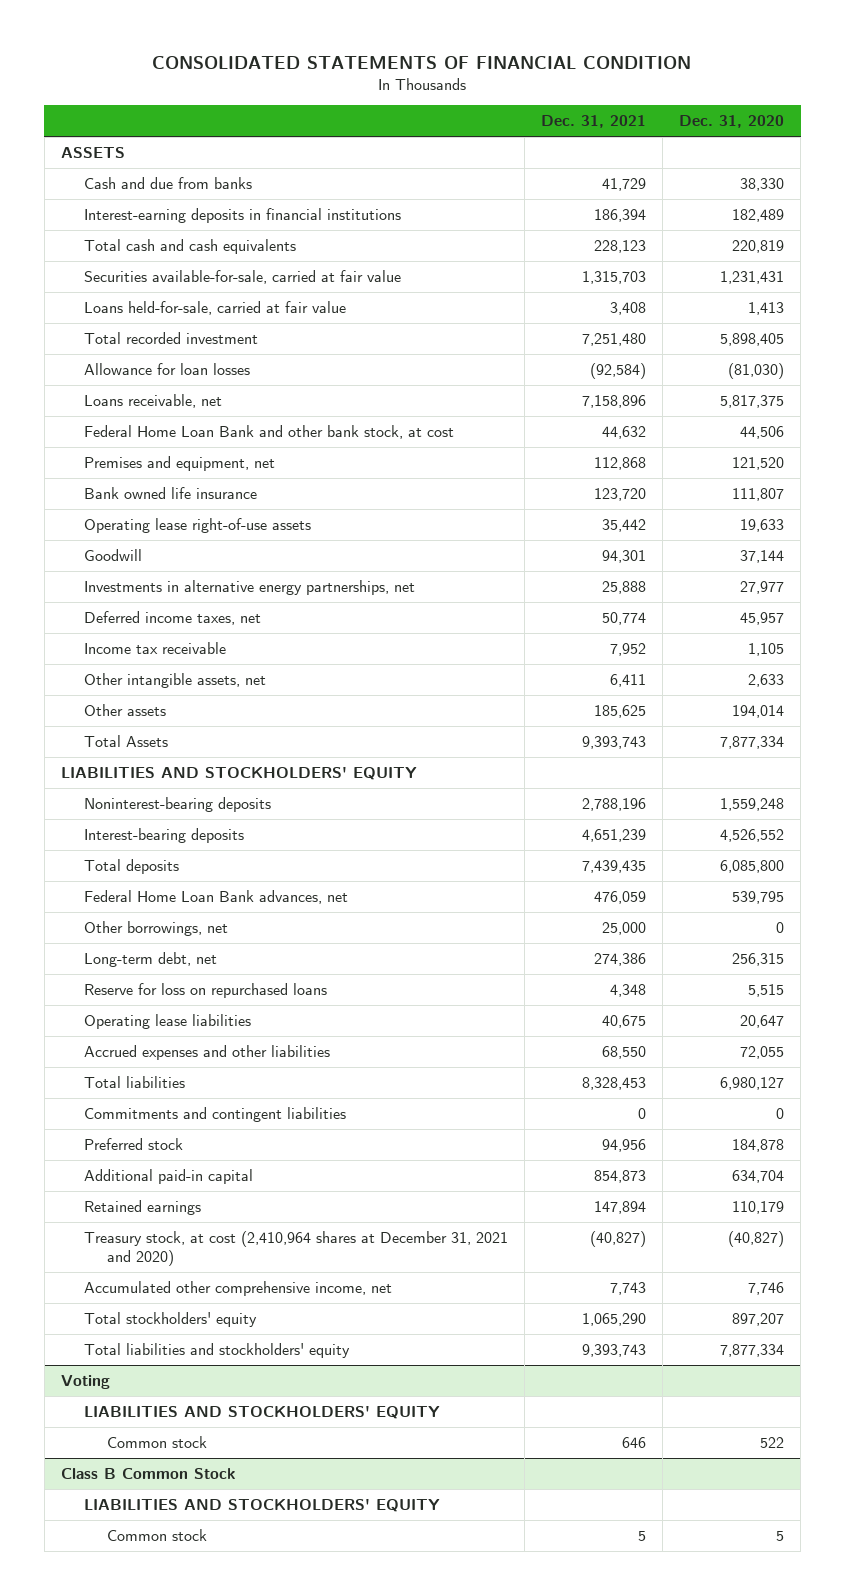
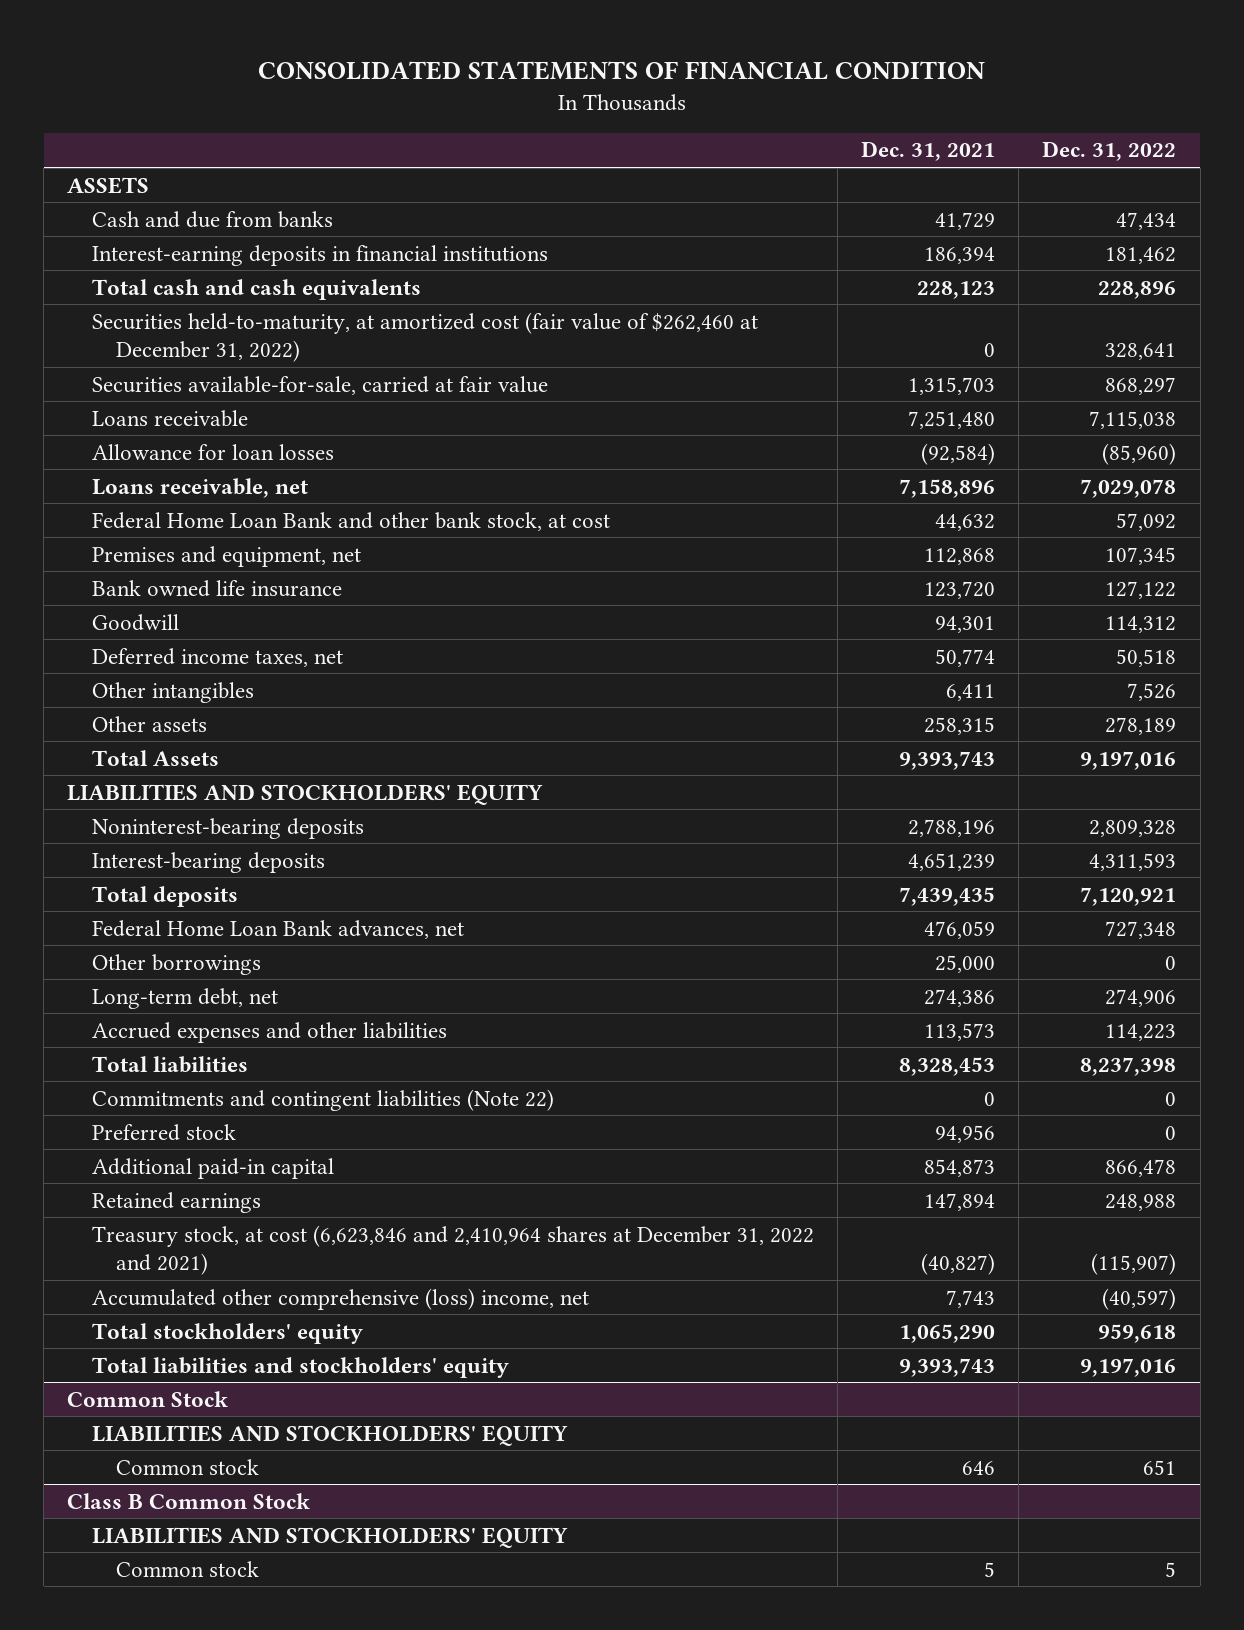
[679,115,785,129] Dec. 31, 2020 -> none
none -> [1042,141,1177,162] Dec. 31, 2022
none -> [91,311,758,362] Securities held-to-maturity, at amortized cost (fair value of $262,460 at December 31, 2022)
[84,300,347,315] Loans held-for-sale, carried at fair value -> none
[84,331,259,344] Total recorded investment -> [91,409,248,427] Loans receivable
[84,517,312,533] Operating lease right-of-use assets -> none
[84,579,416,595] Investments in alternative energy partnerships, net -> none
[84,641,227,654] Income tax receivable -> none
[84,672,267,688] Other intangible assets, net -> [91,681,254,703] Other intangibles
[594,704,647,718] 185,625 -> [924,716,996,735] 258,315
[84,920,229,936] Other borrowings, net -> [91,953,261,975] Other borrowings
[84,982,328,998] Reserve for loss on repurchased loans -> none
[84,1013,252,1029] Operating lease liabilities -> none
[602,1045,647,1059] 68,550 -> [924,1022,996,1041] 113,573
[84,1106,347,1122] Commitments and contingent liabilities -> [91,1088,554,1111] Commitments and contingent liabilities (Note 22)
[84,1230,509,1267] Treasury stock, at cost (2,410,964 shares at December 31, 2021 and 2020) -> [91,1224,814,1275] Treasury stock, at cost (6,623,846 and 2,410,964 shares at December 31, 2022 and 2021)
[84,1280,393,1296] Accumulated other comprehensive income, net -> [91,1287,589,1310] Accumulated other comprehensive (loss) income, net
[60,1374,110,1389] Voting -> [67,1390,229,1407] Common Stock

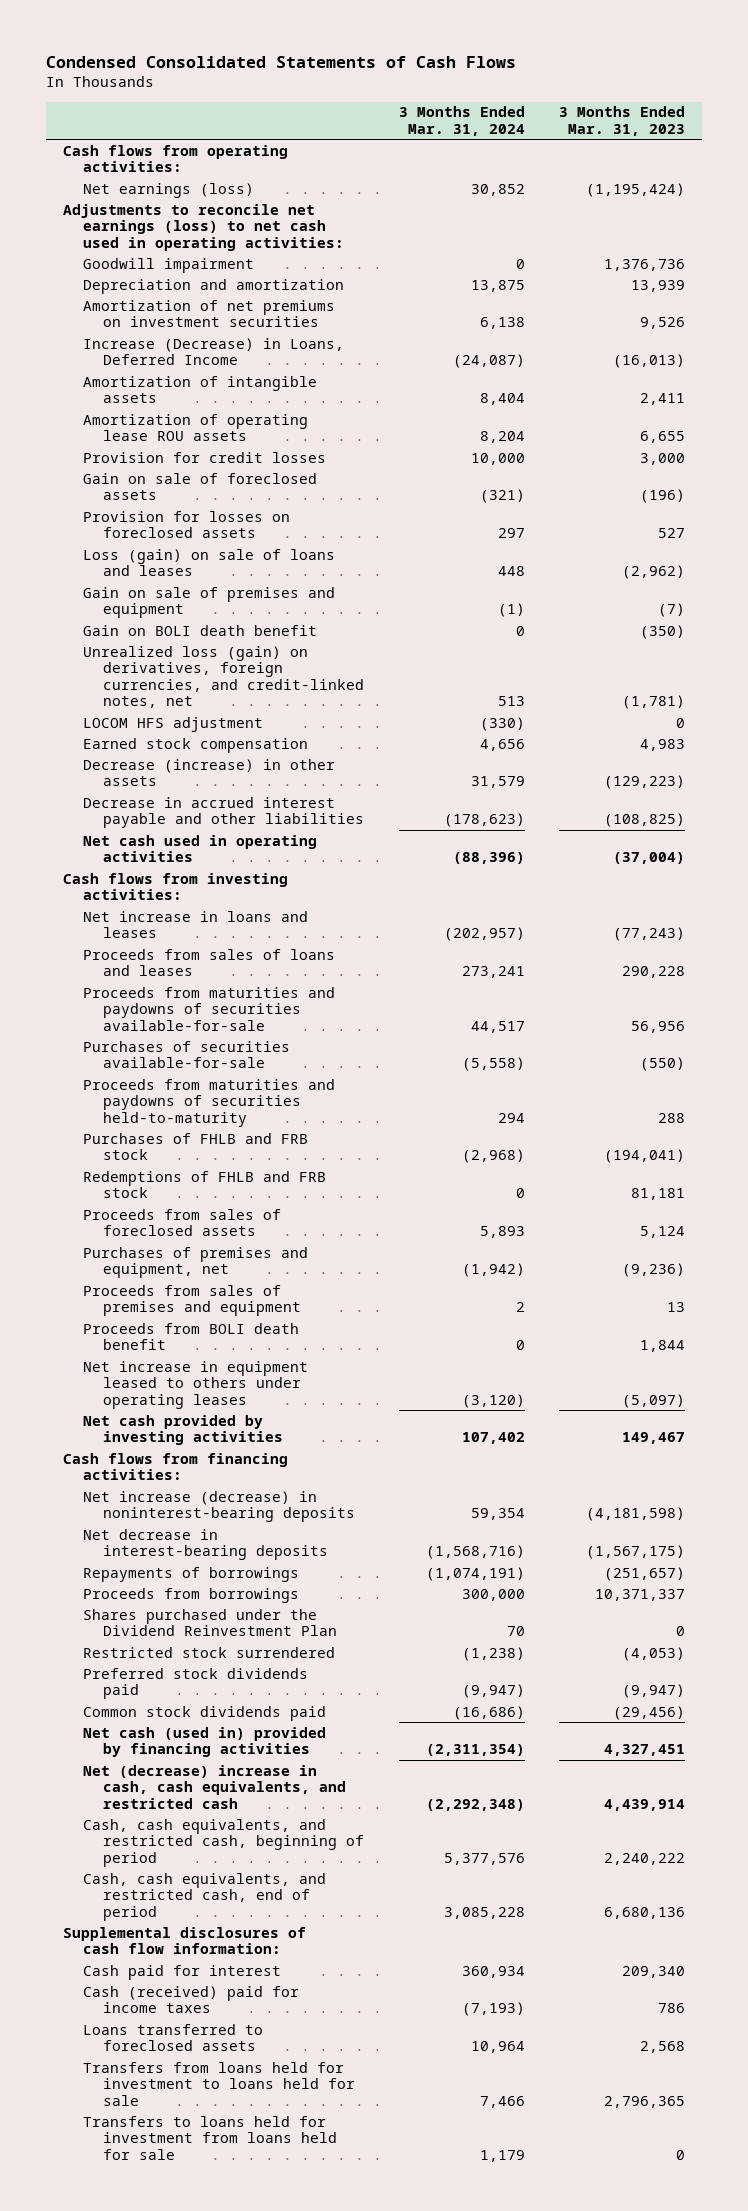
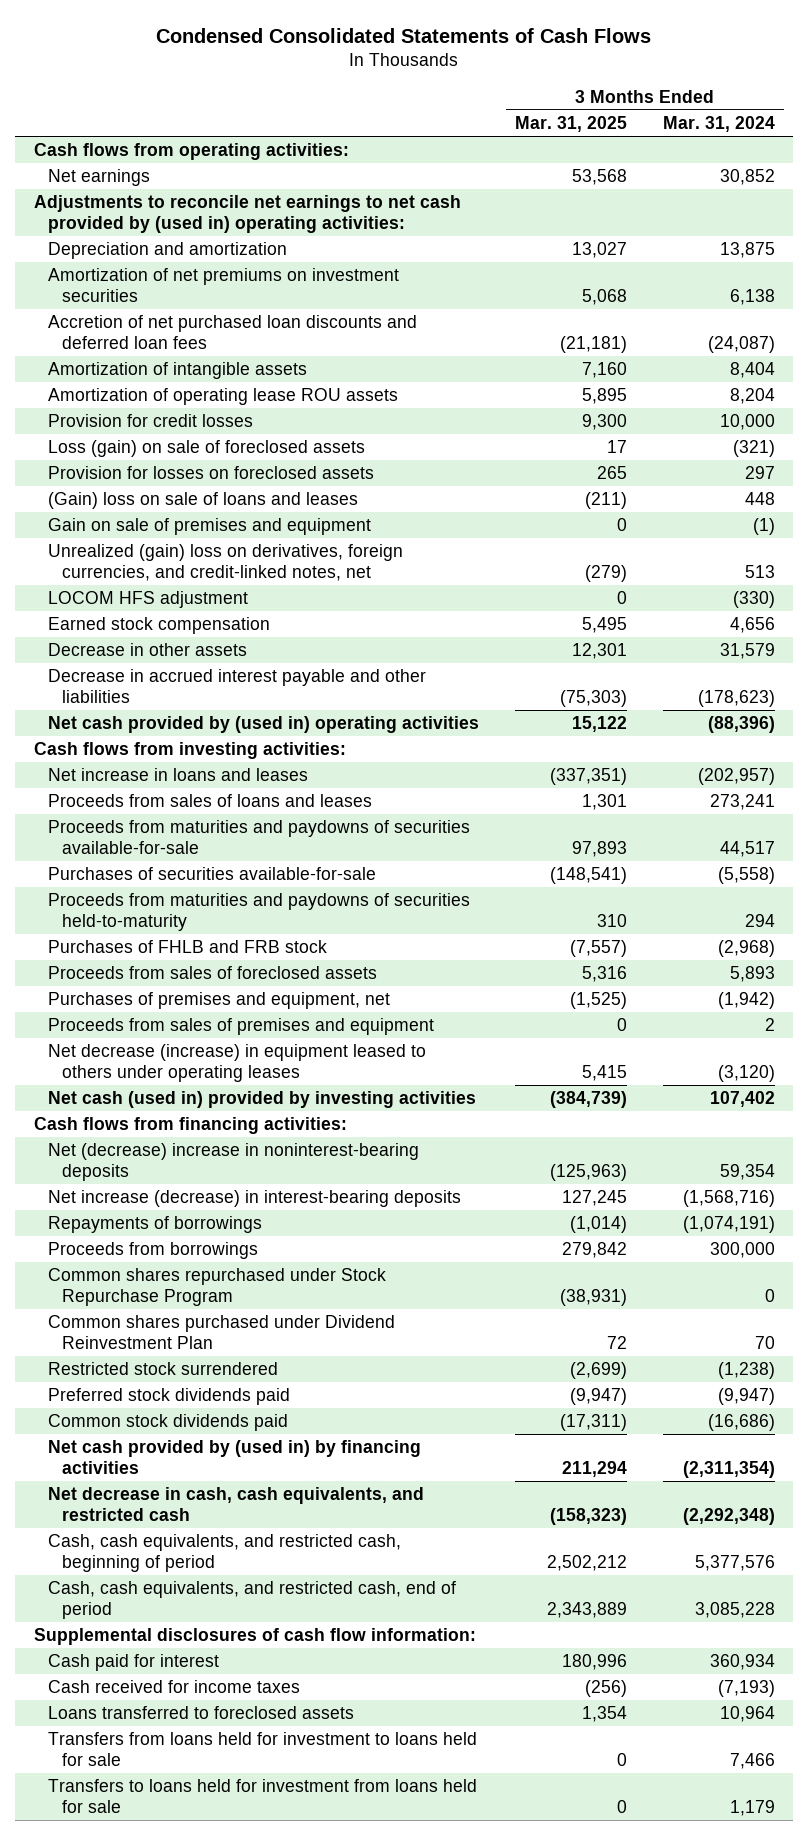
[558,106,685,136] 3 Months Ended Mar. 31, 2023 -> none
none -> [514,116,627,133] Mar. 31, 2025
[83,257,255,273] Goodwill impairment -> none
[83,182,255,198] Net earnings (loss) -> [47,169,150,187] Net earnings
[62,203,345,251] Adjustments to reconcile net earnings (loss) to net cash used in operating activities: -> [33,195,461,234] Adjustments to reconcile net earnings to net cash provided by (used in) operating activities:
[83,337,345,366] Increase (Decrease) in Loans, Deferred Income -> [47,315,417,350] Accretion of net purchased loan discounts and deferred loan fees
[83,472,318,501] Gain on sale of foreclosed assets -> [47,440,365,458] Loss (gain) on sale of foreclosed assets
[83,548,336,577] Loss (gain) on sale of loans and leases -> [47,492,358,510] (Gain) loss on sale of loans and leases
[83,624,318,636] Gain on BOLI death benefit -> none
[83,645,365,709] Unrealized loss (gain) on derivatives, foreign currencies, and credit-linked notes, net -> [47,544,403,582] Unrealized (gain) loss on derivatives, foreign currencies, and credit-linked notes, net
[83,758,336,787] Decrease (increase) in other assets -> [47,643,247,657] Decrease in other assets
[83,834,318,863] Net cash used in operating activities -> [47,716,479,734] Net cash provided by (used in) operating activities
[83,1170,327,1199] Redemptions of FHLB and FRB stock -> none
[83,1322,300,1351] Proceeds from BOLI death benefit -> none
[83,1360,309,1409] Net increase in equipment leased to others under operating leases -> [47,1044,426,1083] Net decrease (increase) in equipment leased to others under operating leases
[83,1414,284,1446] Net cash provided by investing activities -> [47,1091,476,1109] Net cash (used in) provided by investing activities
[83,1490,356,1523] Net increase (decrease) in noninterest-bearing deposits -> [47,1143,419,1182] Net (decrease) increase in noninterest-bearing deposits
[83,1528,329,1561] Net decrease in interest-bearing deposits -> [47,1190,461,1208] Net increase (decrease) in interest-bearing deposits
none -> [47,1268,386,1307] Common shares repurchased under Stock Repurchase Program
[83,1608,338,1637] Shares purchased under the Dividend Reinvestment Plan -> [47,1315,395,1350] Common shares purchased under Dividend Reinvestment Plan
[83,1726,327,1758] Net cash (used in) provided by financing activities -> [47,1440,421,1475] Net cash provided by (used in) by financing activities
[83,1764,347,1809] Net (decrease) increase in cash, cash equivalents, and restricted cash -> [47,1487,424,1522] Net decrease in cash, cash equivalents, and restricted cash
[83,1985,300,2014] Cash (received) paid for income taxes -> [47,1680,300,1694] Cash received for income taxes

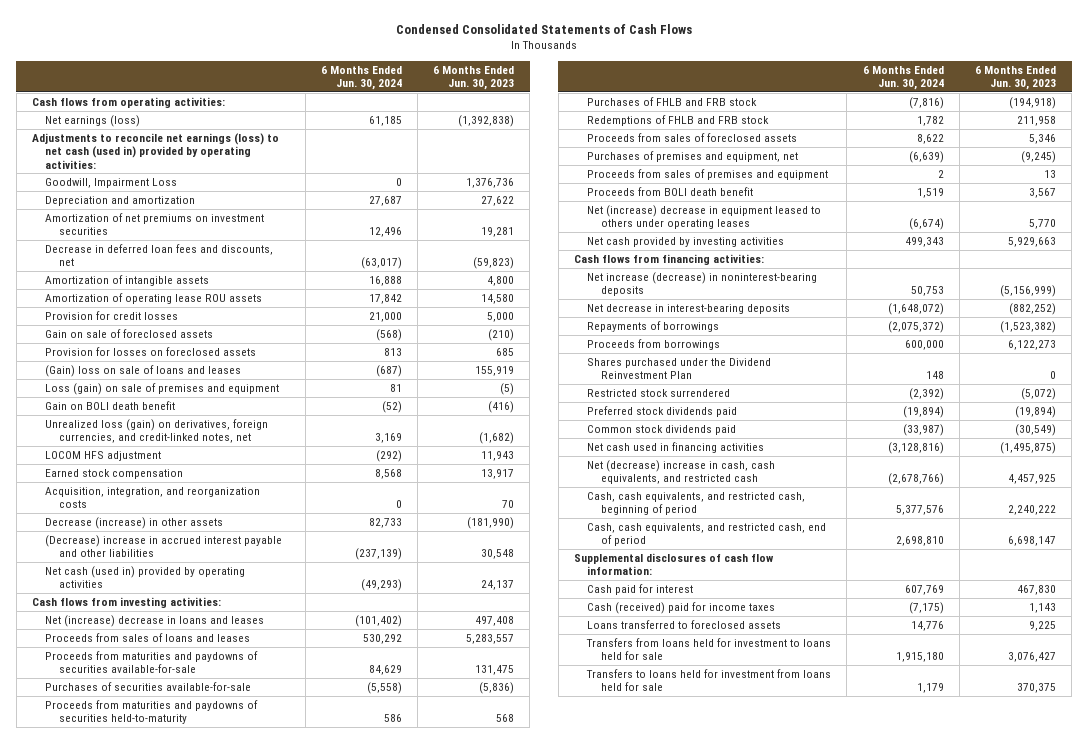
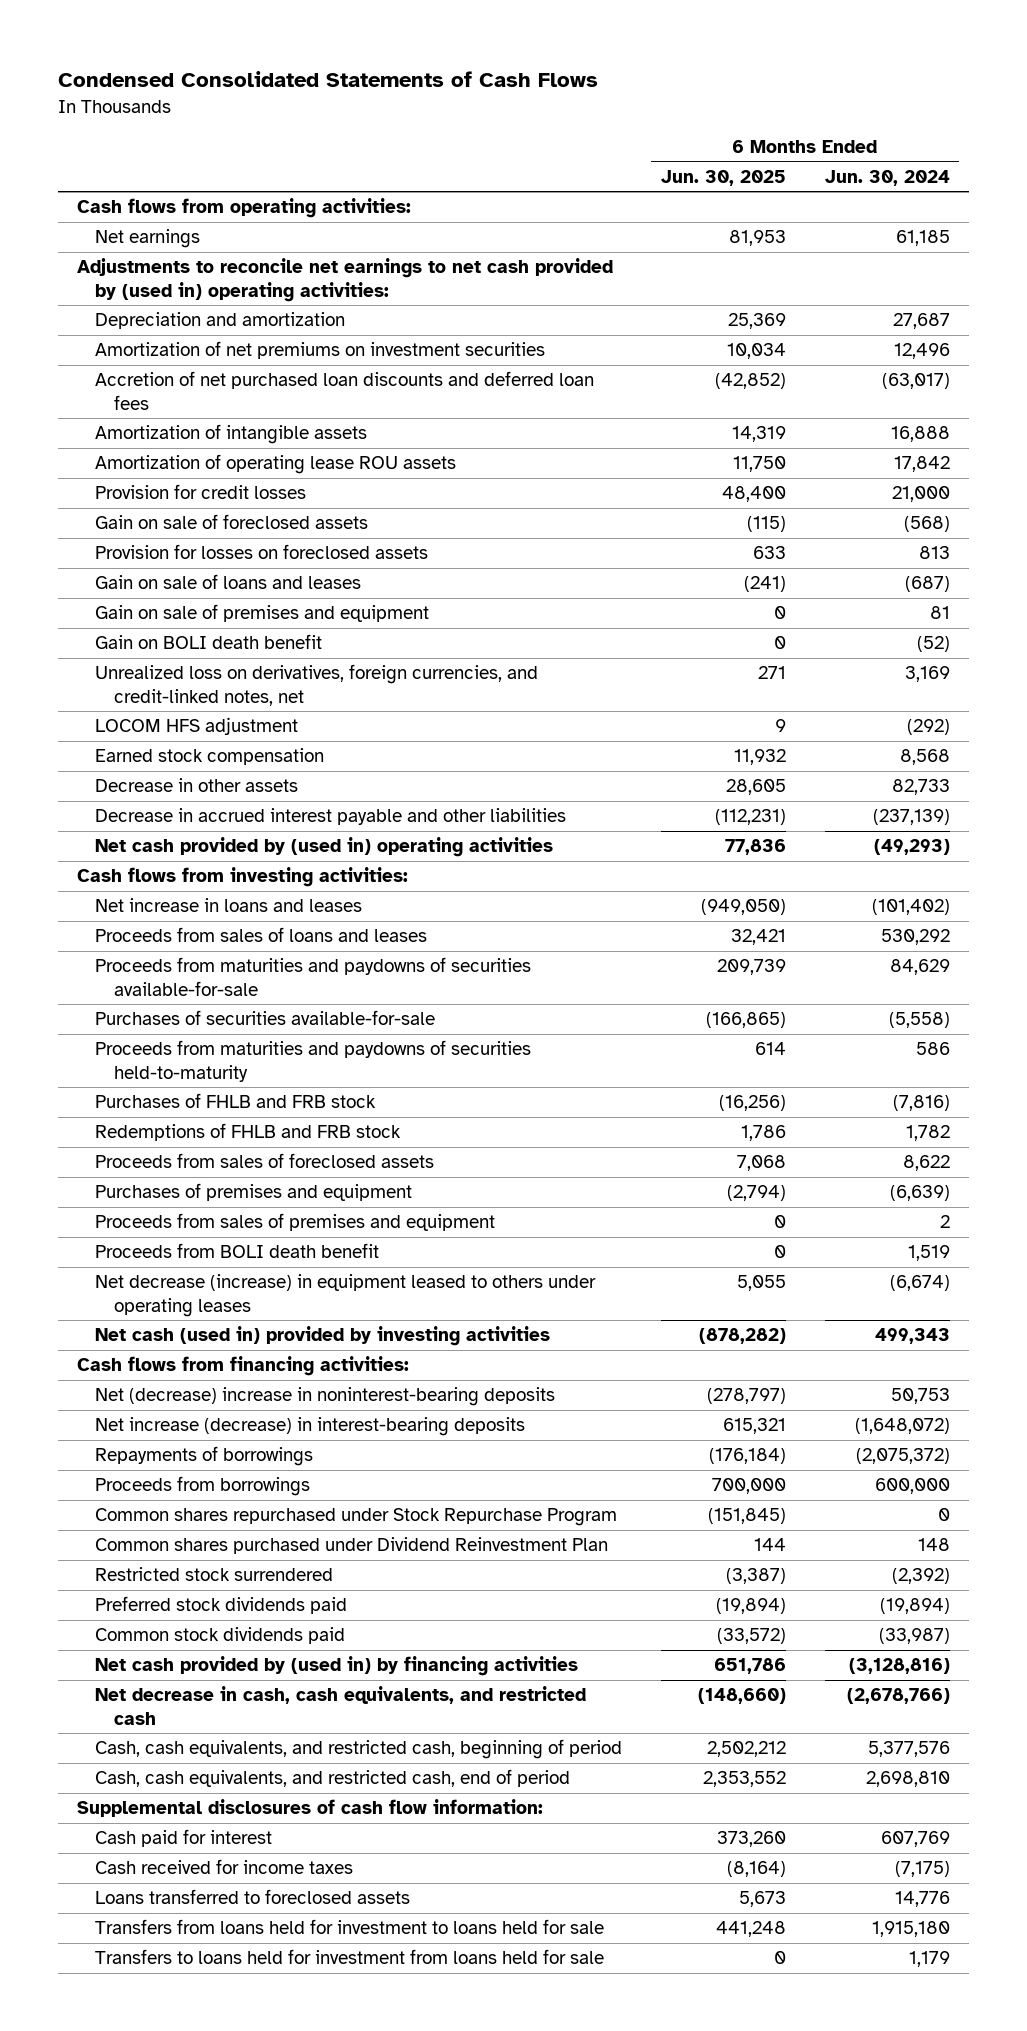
[432,65,514,90] 6 Months Ended Jun. 30, 2023 -> none
none -> [660,169,786,186] Jun. 30, 2025
[45,177,178,188] Goodwill, Impairment Loss -> none
[45,114,141,127] Net earnings (loss) -> [95,229,201,249] Net earnings
[31,132,279,169] Adjustments to reconcile net earnings (loss) to net cash (used in) provided by operating activities: -> [77,258,614,302] Adjustments to reconcile net earnings to net cash provided by (used in) operating activities:
[45,243,274,267] Decrease in deferred loan fees and discounts, net -> [95,371,595,410] Accretion of net purchased loan discounts and deferred loan fees
[45,364,242,377] (Gain) loss on sale of loans and leases -> [95,574,362,590] Gain on sale of loans and leases
[45,382,280,395] Loss (gain) on sale of premises and equipment -> [95,604,430,623] Gain on sale of premises and equipment
[45,418,269,444] Unrealized loss (gain) on derivatives, foreign currencies, and credit-linked notes, net -> [95,664,539,706] Unrealized loss on derivatives, foreign currencies, and credit-linked notes, net
[45,486,261,509] Acquisition, integration, and reorganization costs -> none
[45,516,224,529] Decrease (increase) in other assets -> [95,778,299,793] Decrease in other assets
[45,534,283,558] (Decrease) increase in accrued interest payable and other liabilities -> [95,808,567,826] Decrease in accrued interest payable and other liabilities
[45,565,246,589] Net cash (used in) provided by operating activities -> [95,837,554,858] Net cash provided by (used in) operating activities
[45,614,265,627] Net (increase) decrease in loans and leases -> [95,898,363,913] Net increase in loans and leases
[587,150,799,162] Purchases of premises and equipment, net -> [95,1183,413,1202] Purchases of premises and equipment
[587,204,822,230] Net (increase) decrease in equipment leased to others under operating leases -> [95,1274,597,1317] Net decrease (increase) in equipment leased to others under operating leases
[587,236,785,247] Net cash provided by investing activities -> [95,1326,551,1347] Net cash (used in) provided by investing activities
[587,271,818,297] Net increase (decrease) in noninterest-bearing deposits -> [95,1387,556,1407] Net (decrease) increase in noninterest-bearing deposits
[587,303,791,314] Net decrease in interest-bearing deposits -> [95,1417,526,1437] Net increase (decrease) in interest-bearing deposits
none -> [95,1508,618,1527] Common shares repurchased under Stock Repurchase Program
[587,357,772,380] Shares purchased under the Dividend Reinvestment Plan -> [95,1537,609,1555] Common shares purchased under Dividend Reinvestment Plan
[587,441,765,453] Net cash used in financing activities -> [95,1656,579,1677] Net cash provided by (used in) by financing activities
[587,459,776,485] Net (decrease) increase in cash, cash equivalents, and restricted cash -> [95,1686,587,1725] Net decrease in cash, cash equivalents, and restricted cash
[587,601,776,614] Cash (received) paid for income taxes -> [95,1859,354,1875] Cash received for income taxes

